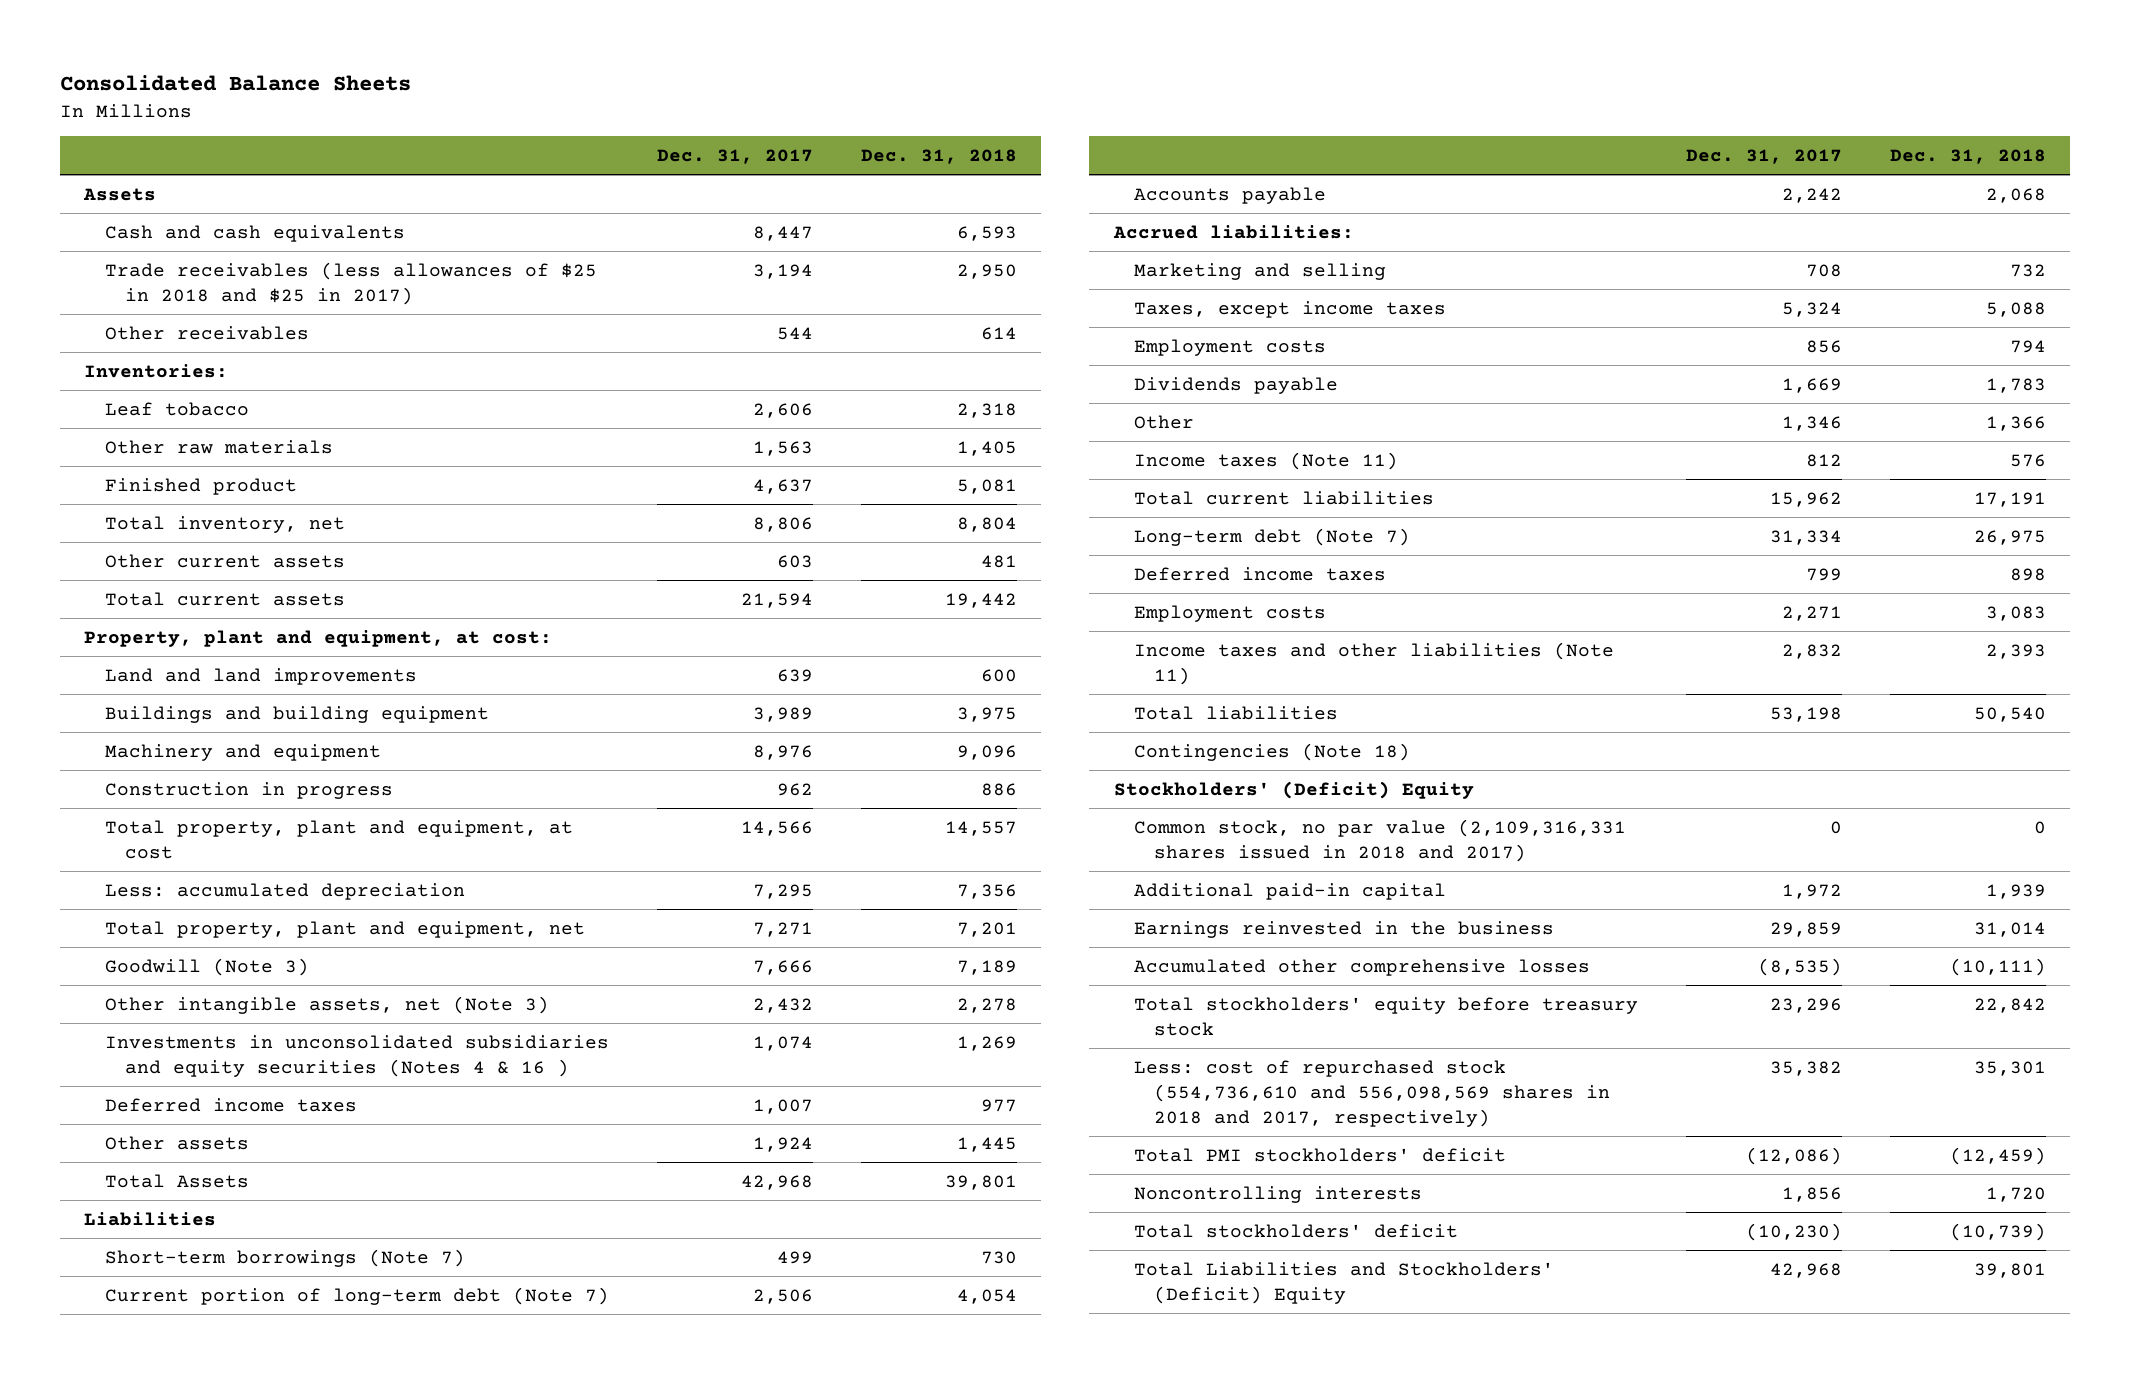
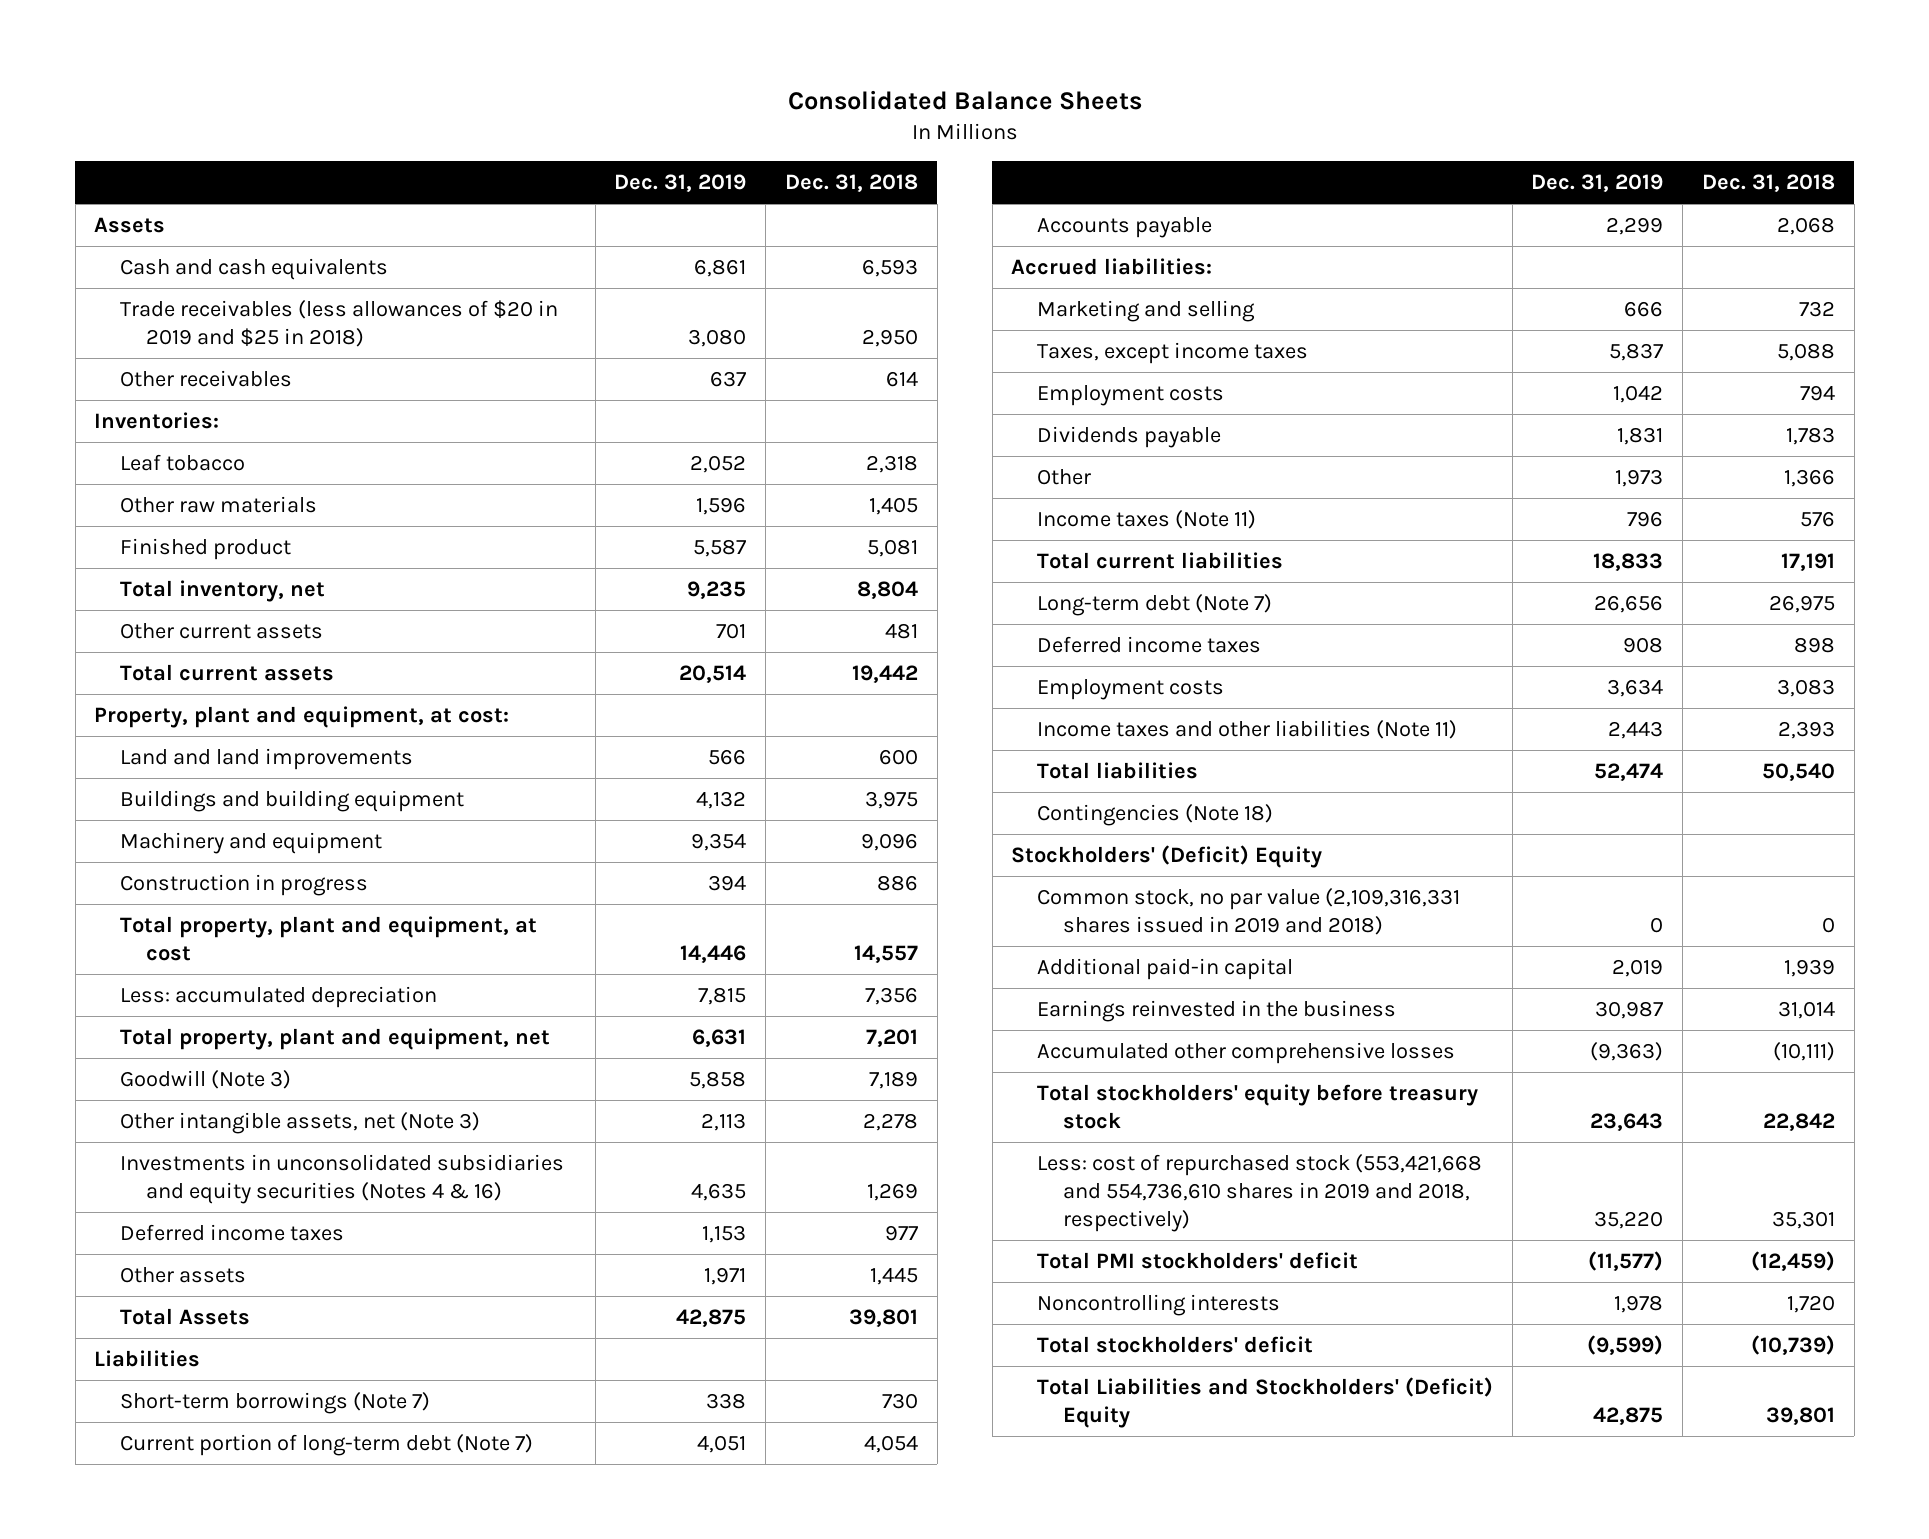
[656,148,813,164] Dec. 31, 2017 -> none
none -> [614,174,747,193] Dec. 31, 2019
[104,261,597,305] Trade receivables (less allowances of $25 in 2018 and $25 in 2017) -> [120,300,559,347] Trade receivables (less allowances of $20 in 2019 and $25 in 2018)
[104,1034,609,1077] Investments in unconsolidated subsidiaries and equity securities (Notes 4 & 16 ) -> [120,1154,565,1204] Investments in unconsolidated subsidiaries and equity securities (Notes 4 & 16)
[1133,818,1626,862] Common stock, no par value (2,109,316,331 shares issued in 2018 and 2017) -> [1037,888,1461,935] Common stock, no par value (2,109,316,331 shares issued in 2019 and 2018)
[1133,1059,1610,1127] Less: cost of repurchased stock (554,736,610 and 556,098,569 shares in 2018 and 2017, respectively) -> [1037,1154,1483,1232] Less: cost of repurchased stock (553,421,668 and 554,736,610 shares in 2019 and 2018, respectively)

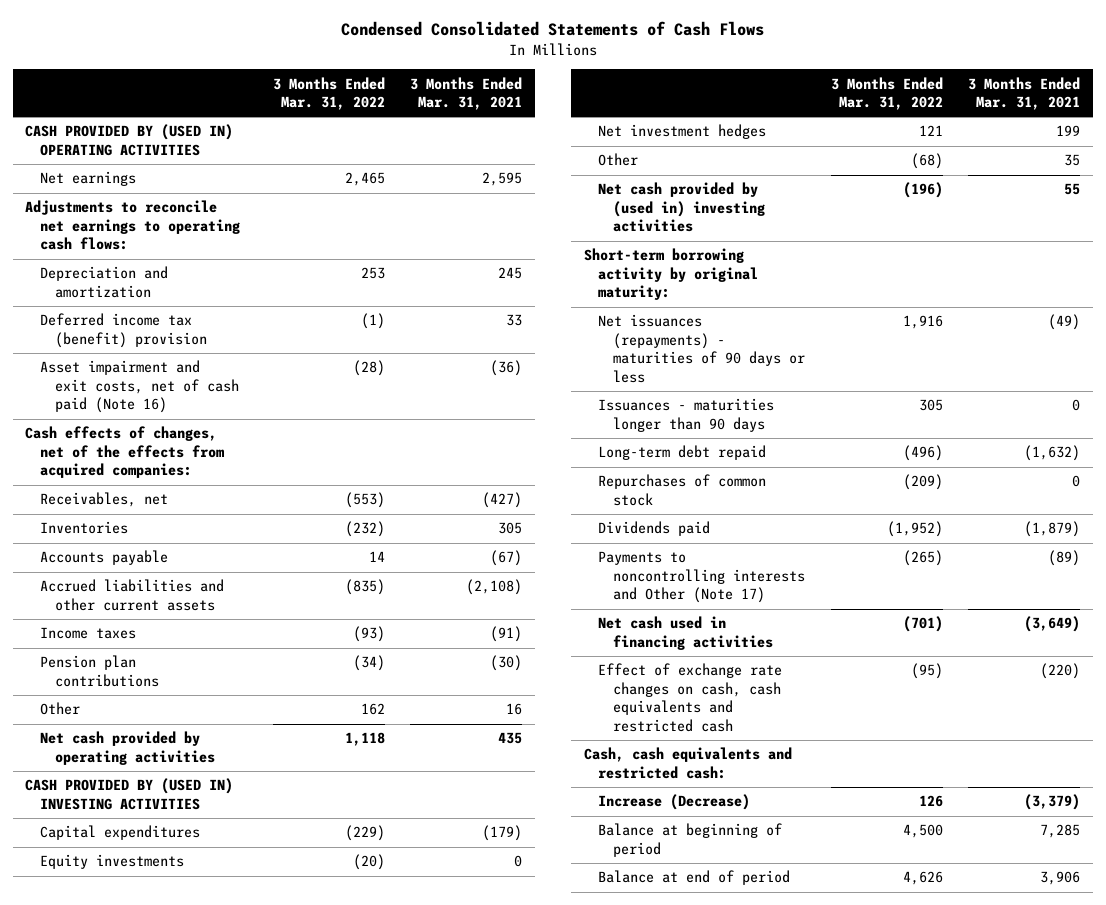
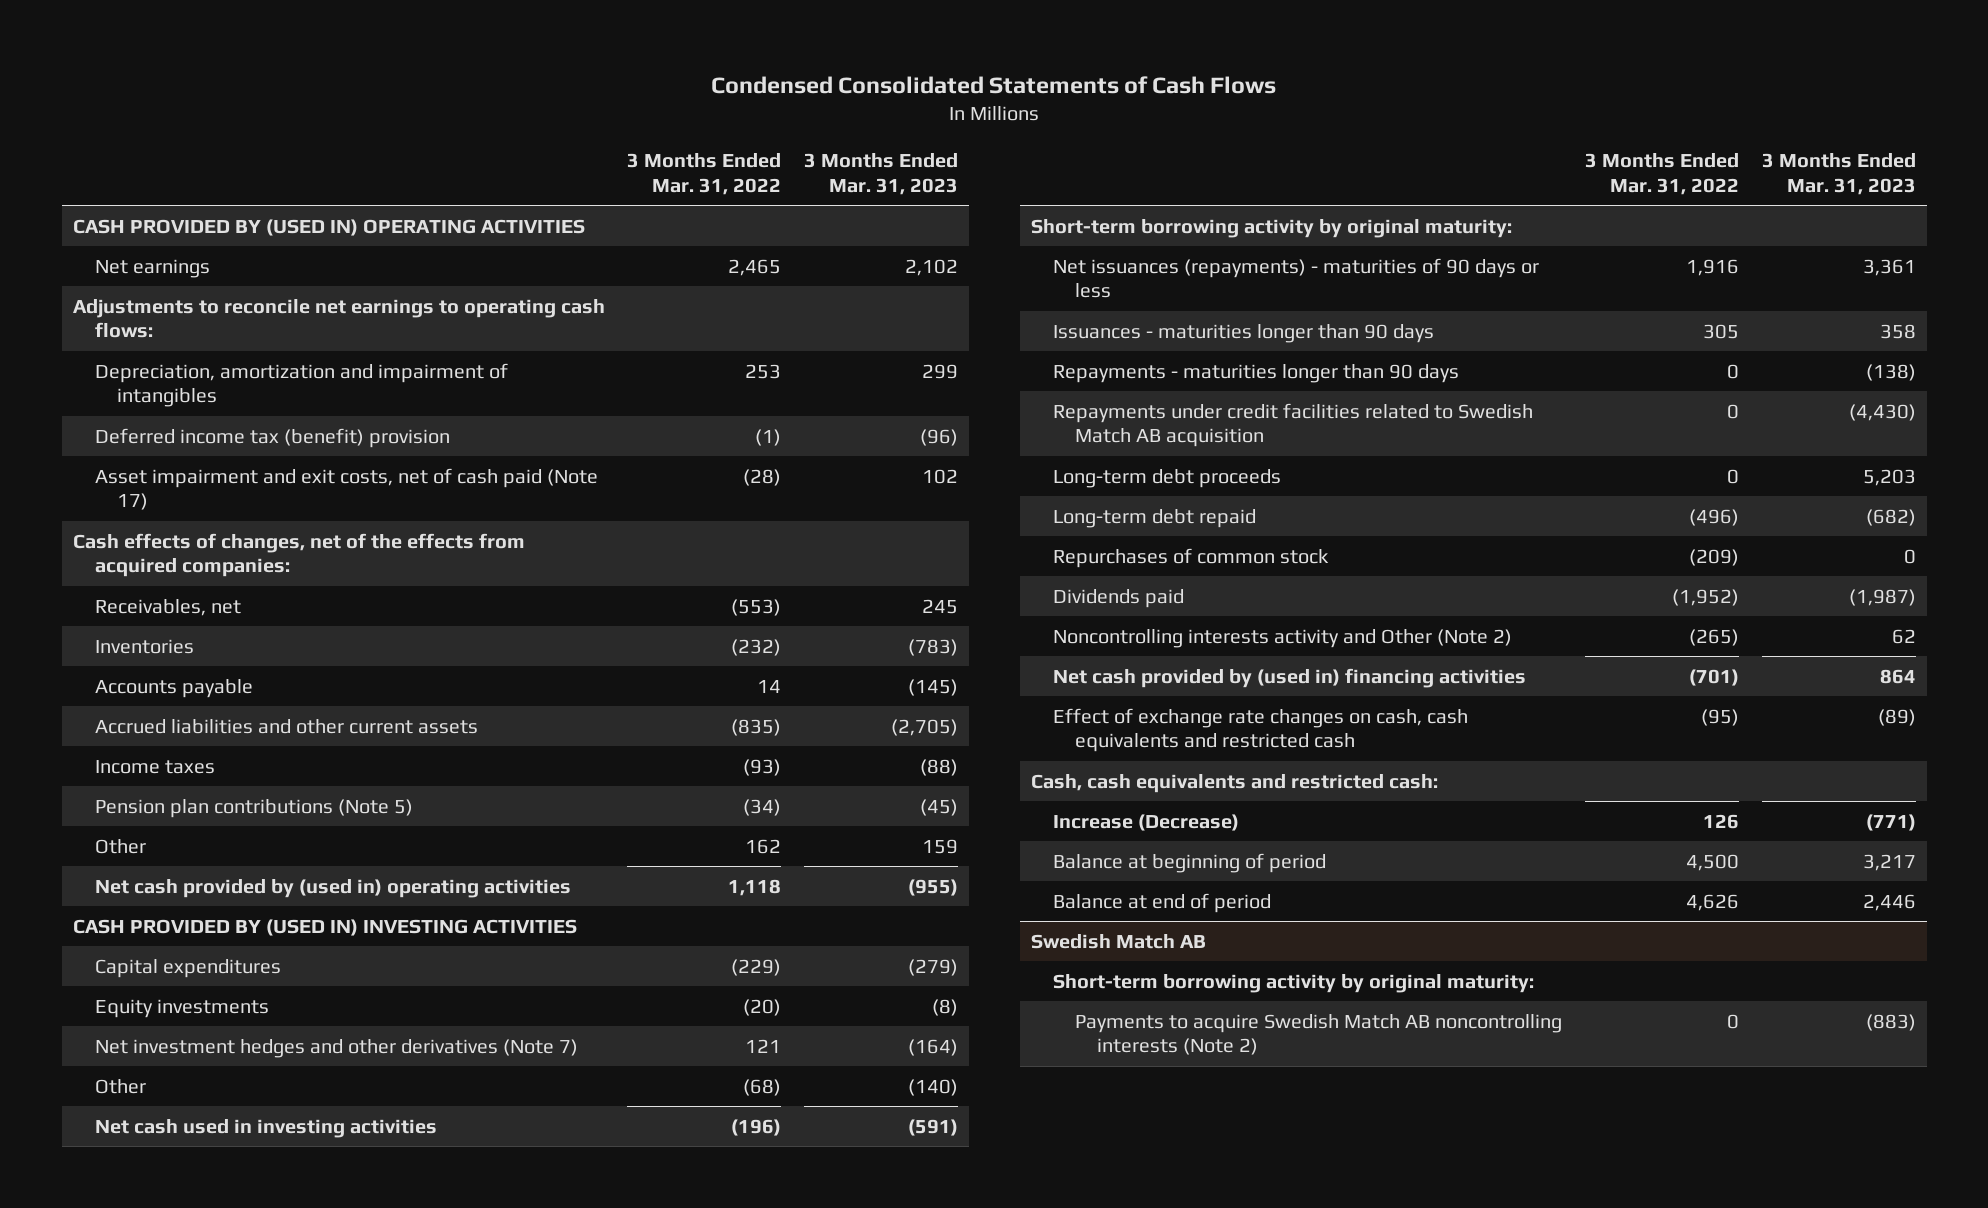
[410,76,523,110] 3 Months Ended Mar. 31, 2021 -> none
none -> [803,153,958,195] 3 Months Ended Mar. 31, 2023
[40,266,169,298] Depreciation and amortization -> [94,362,508,407] Depreciation, amortization and impairment of intangibles
[40,360,239,414] Asset impairment and exit costs, net of cash paid (Note 16) -> [94,467,598,510] Asset impairment and exit costs, net of cash paid (Note 17)
[40,655,159,687] Pension plan contributions -> [94,798,413,818] Pension plan contributions (Note 5)
[40,731,215,765] Net cash provided by operating activities -> [94,878,571,898] Net cash provided by (used in) operating activities
[598,124,767,140] Net investment hedges -> [94,1038,578,1058] Net investment hedges and other derivatives (Note 7)
[598,182,766,233] Net cash provided by (used in) investing activities -> [94,1118,437,1138] Net cash used in investing activities
none -> [1052,363,1459,383] Repayments - maturities longer than 90 days
none -> [1052,402,1533,447] Repayments under credit facilities related to Swedish Match AB acquisition
none -> [1052,468,1281,488] Long-term debt proceeds
[598,551,806,604] Payments to noncontrolling interests and Other (Note 17) -> [1052,628,1512,648] Noncontrolling interests activity and Other (Note 2)
[598,616,774,650] Net cash used in financing activities -> [1052,667,1526,688] Net cash provided by (used in) financing activities
none -> [1030,933,1206,949] Swedish Match AB
none -> [1052,973,1534,993] Short-term borrowing activity by original maturity:
none -> [1074,1013,1562,1055] Payments to acquire Swedish Match AB noncontrolling interests (Note 2)

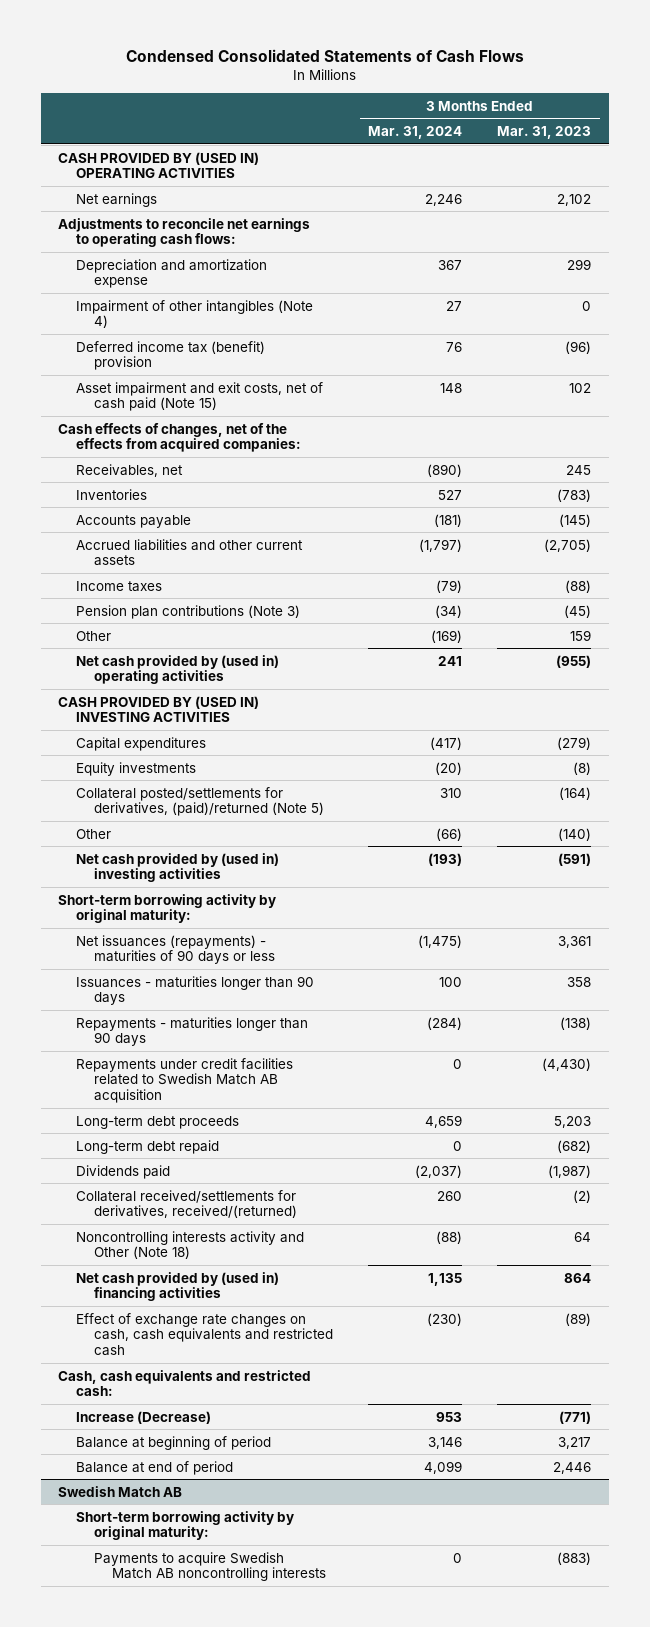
[627,153,782,195] 3 Months Ended Mar. 31, 2022 -> none
none -> [368,126,463,140] Mar. 31, 2024
[94,362,508,407] Depreciation, amortization and impairment of intangibles -> [76,258,268,289] Depreciation and amortization expense
none -> [76,299,314,329] Impairment of other intangibles (Note 4)
[94,467,598,510] Asset impairment and exit costs, net of cash paid (Note 17) -> [76,381,324,412] Asset impairment and exit costs, net of cash paid (Note 15)
[94,798,413,818] Pension plan contributions (Note 5) -> [76,604,301,619] Pension plan contributions (Note 3)
[94,1038,578,1058] Net investment hedges and other derivatives (Note 7) -> [76,786,325,817] Collateral posted/settlements for derivatives, (paid)/returned (Note 5)
[94,1118,437,1138] Net cash used in investing activities -> [76,852,280,883] Net cash provided by (used in) investing activities
[1052,547,1329,568] Repurchases of common stock -> none
none -> [76,1189,298,1219] Collateral received/settlements for derivatives, received/(returned)
[1052,628,1512,648] Noncontrolling interests activity and Other (Note 2) -> [76,1230,305,1260] Noncontrolling interests activity and Other (Note 18)
[1891,628,1916,644] 62 -> [574,1231,592,1242] 64
[1074,1013,1562,1055] Payments to acquire Swedish Match AB noncontrolling interests (Note 2) -> [94,1551,327,1582] Payments to acquire Swedish Match AB noncontrolling interests

